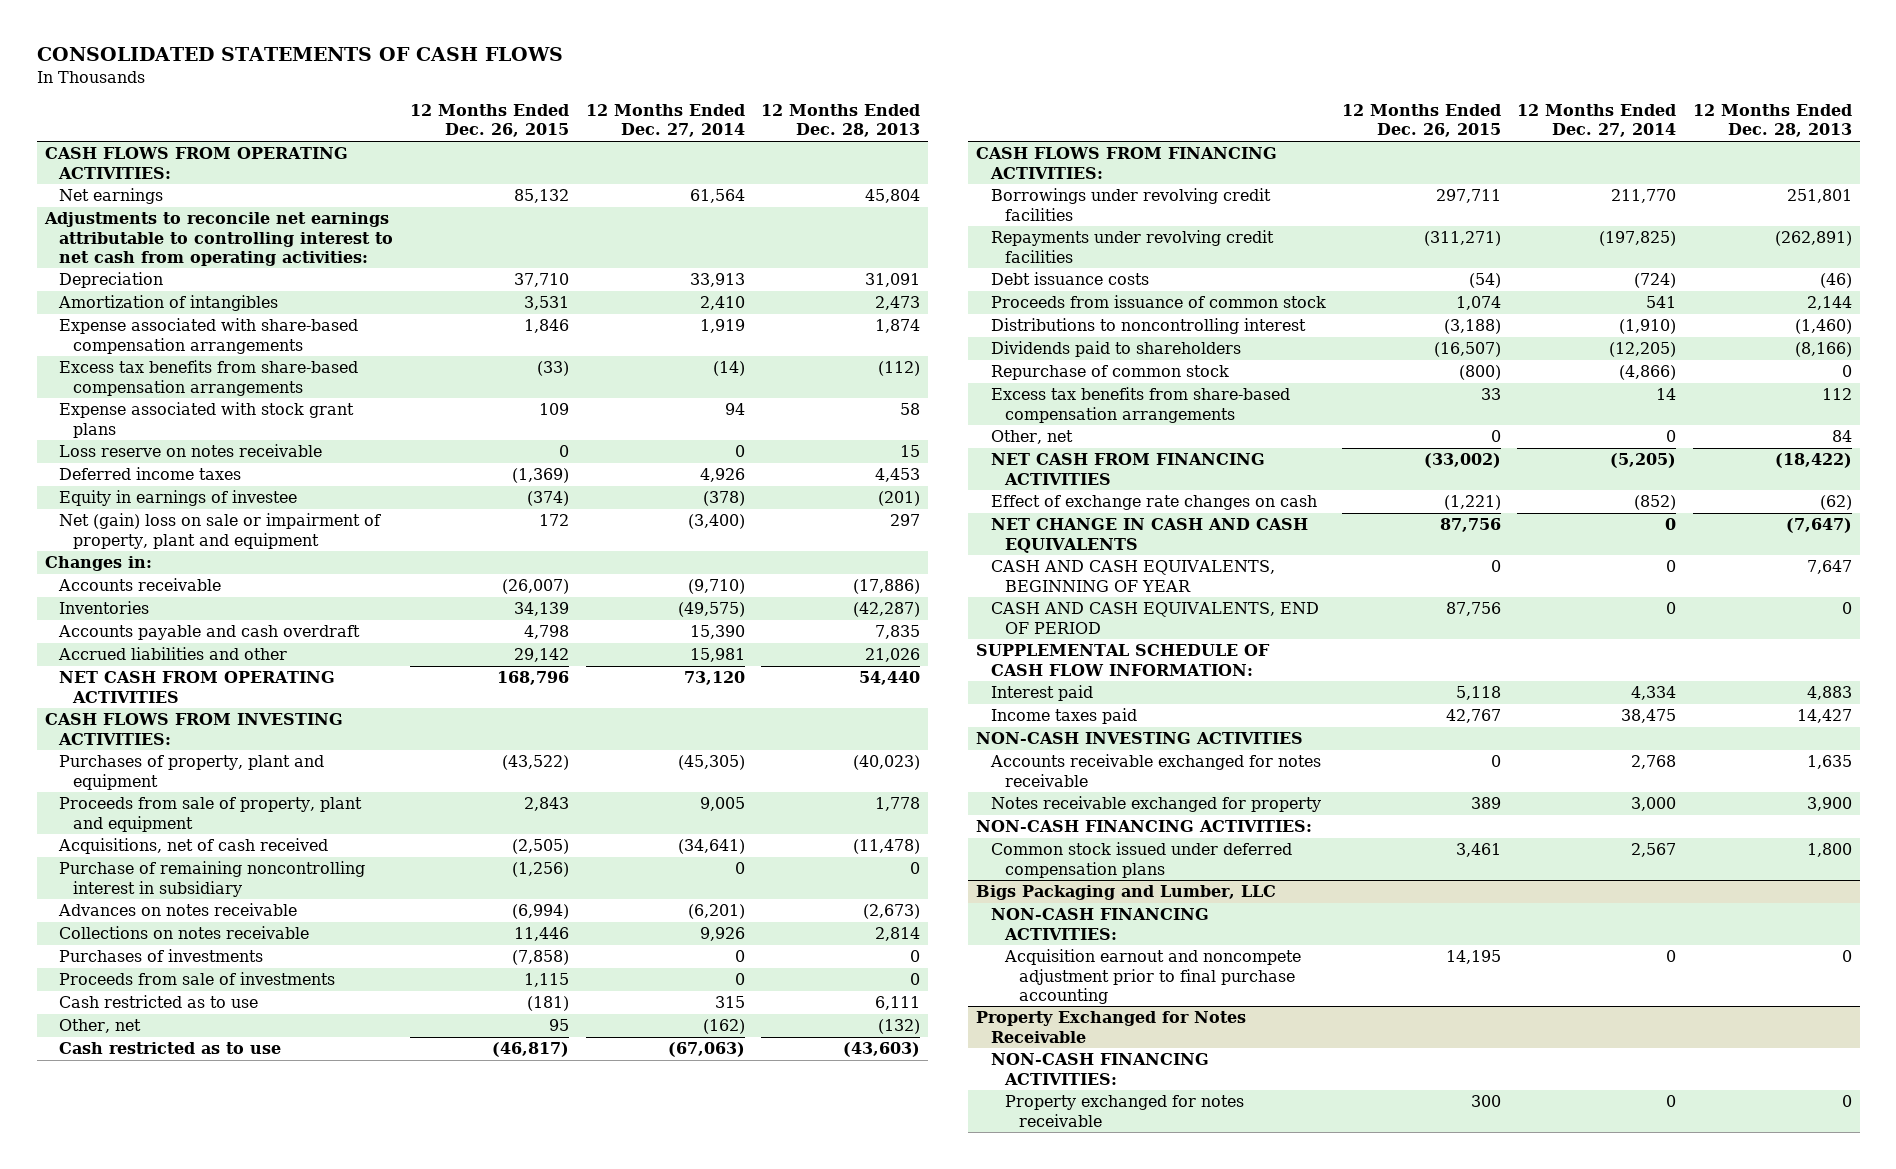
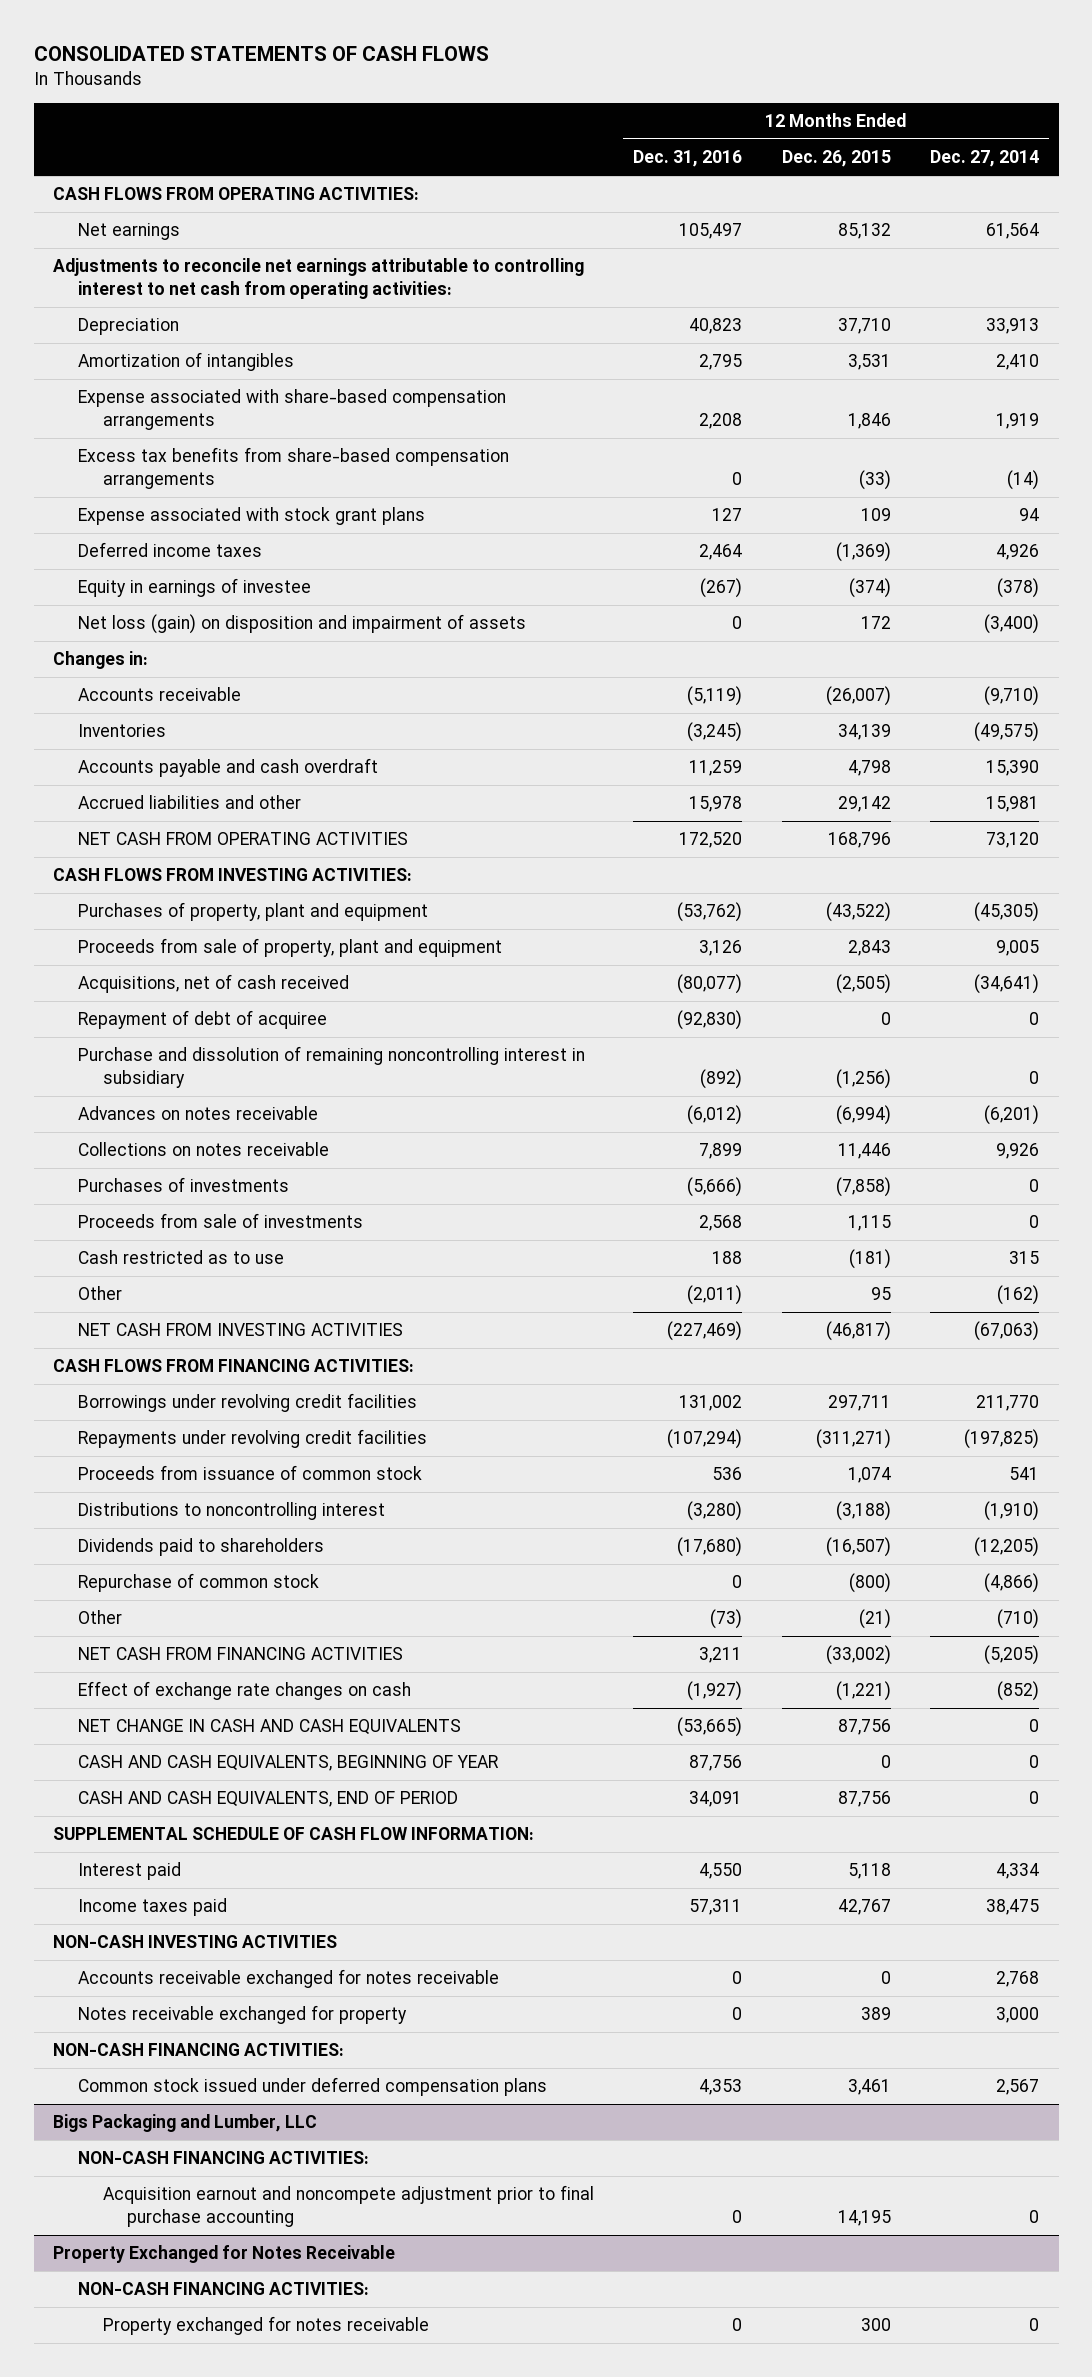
[760,104,920,138] 12 Months Ended Dec. 28, 2013 -> none
none -> [633,150,743,168] Dec. 31, 2016
[58,444,322,458] Loss reserve on notes receivable -> none
[58,513,381,549] Net (gain) loss on sale or impairment of property, plant and equipment -> [78,614,527,635] Net loss (gain) on disposition and impairment of assets
none -> [78,1010,328,1030] Repayment of debt of acquiree
[58,861,365,897] Purchase of remaining noncontrolling interest in subsidiary -> [78,1046,586,1089] Purchase and dissolution of remaining noncontrolling interest in subsidiary
[58,1019,141,1034] Other, net -> [78,1286,123,1301] Other
[58,1042,281,1055] Cash restricted as to use -> [78,1323,404,1337] NET CASH FROM INVESTING ACTIVITIES
[990,272,1149,286] Debt issuance costs -> none
[990,387,1290,423] Excess tax benefits from share-based compensation arrangements -> none
[990,430,1073,445] Other, net -> [78,1610,123,1625] Other
[1490,430,1501,443] 0 -> [858,1609,891,1630] (21)
[1666,430,1677,443] 0 -> [996,1609,1039,1630] (710)

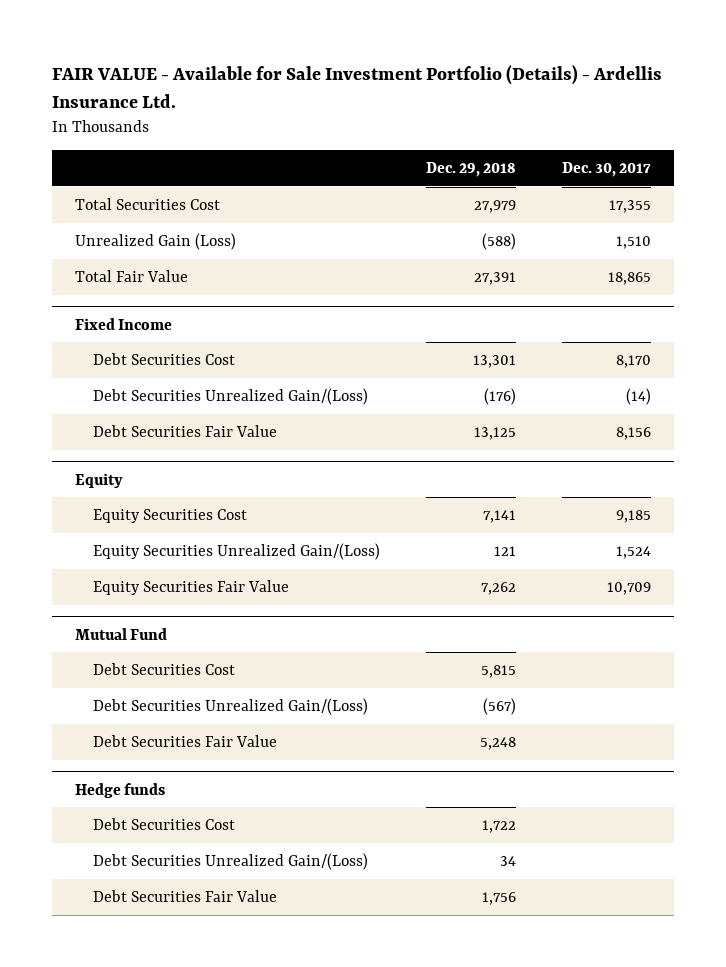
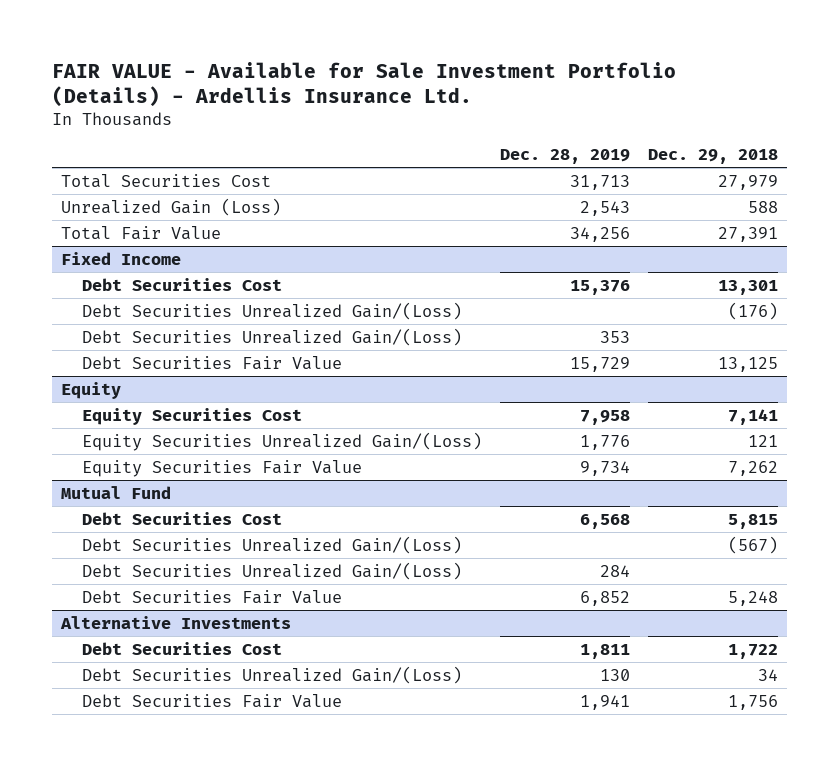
[562,161,652,177] Dec. 30, 2017 -> none
none -> [500,149,631,165] Dec. 28, 2019
[481,233,516,251] (588) -> [748,200,779,213] 588
none -> [82,327,463,346] Debt Securities Unrealized Gain/(Loss)
none -> [82,561,463,580] Debt Securities Unrealized Gain/(Loss)
[75,782,166,798] Hedge funds -> [60,615,292,629] Alternative Investments

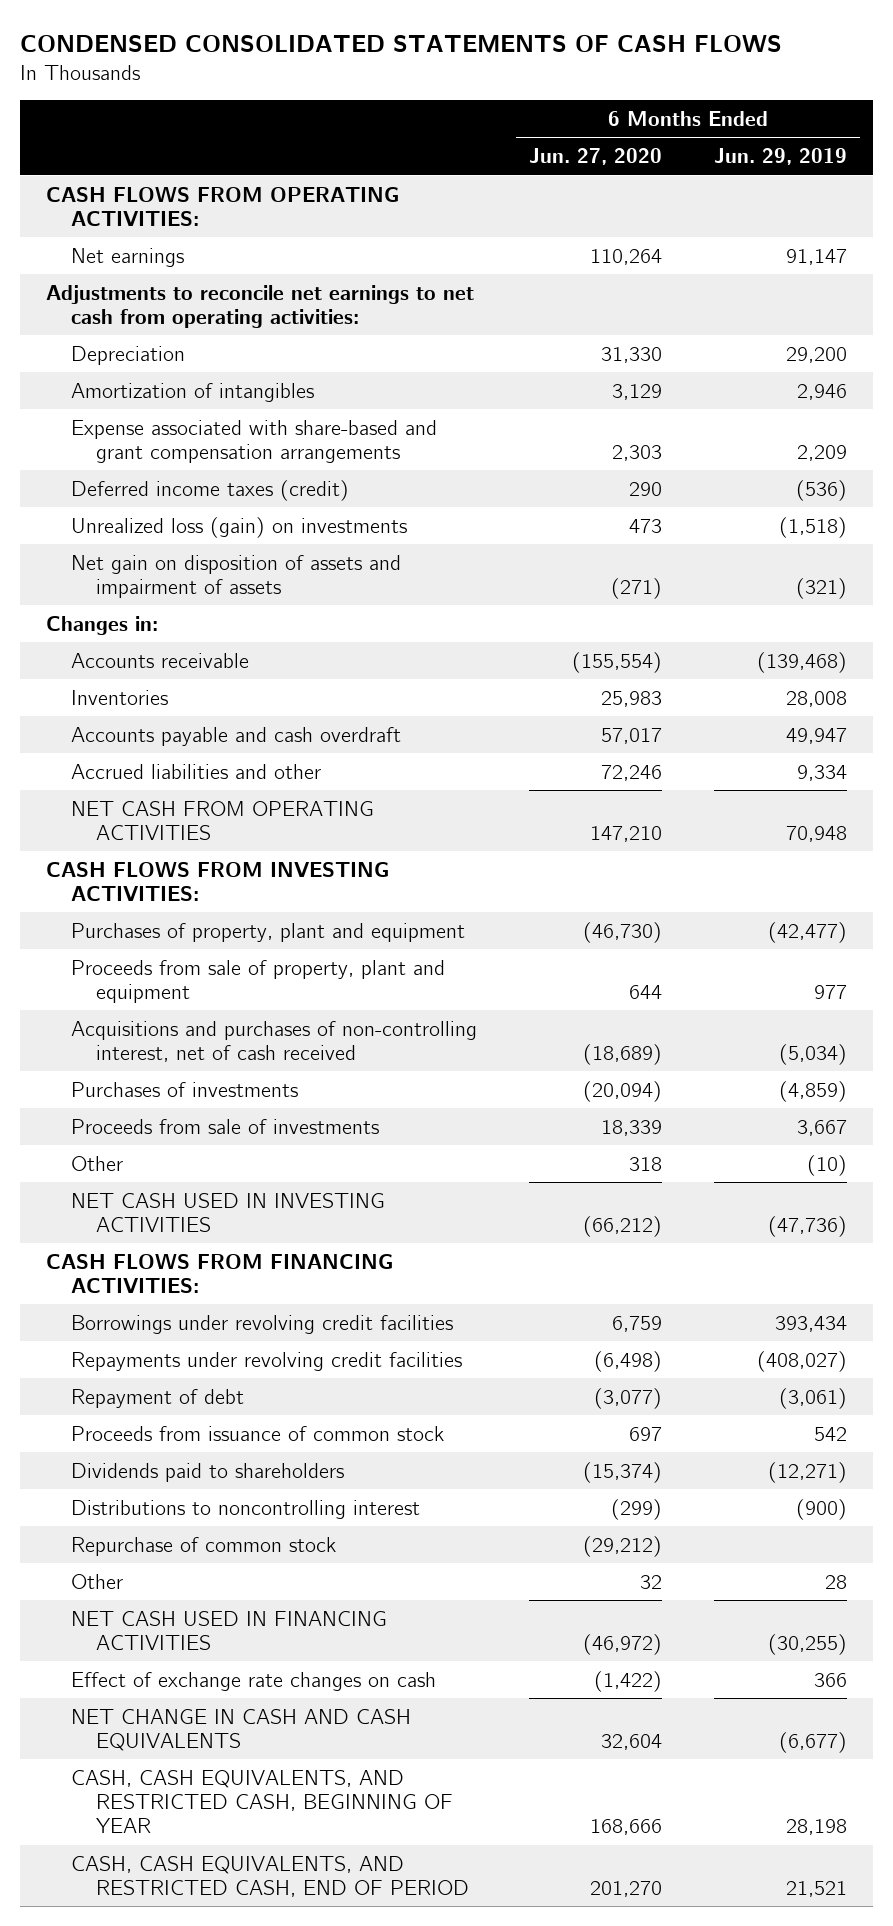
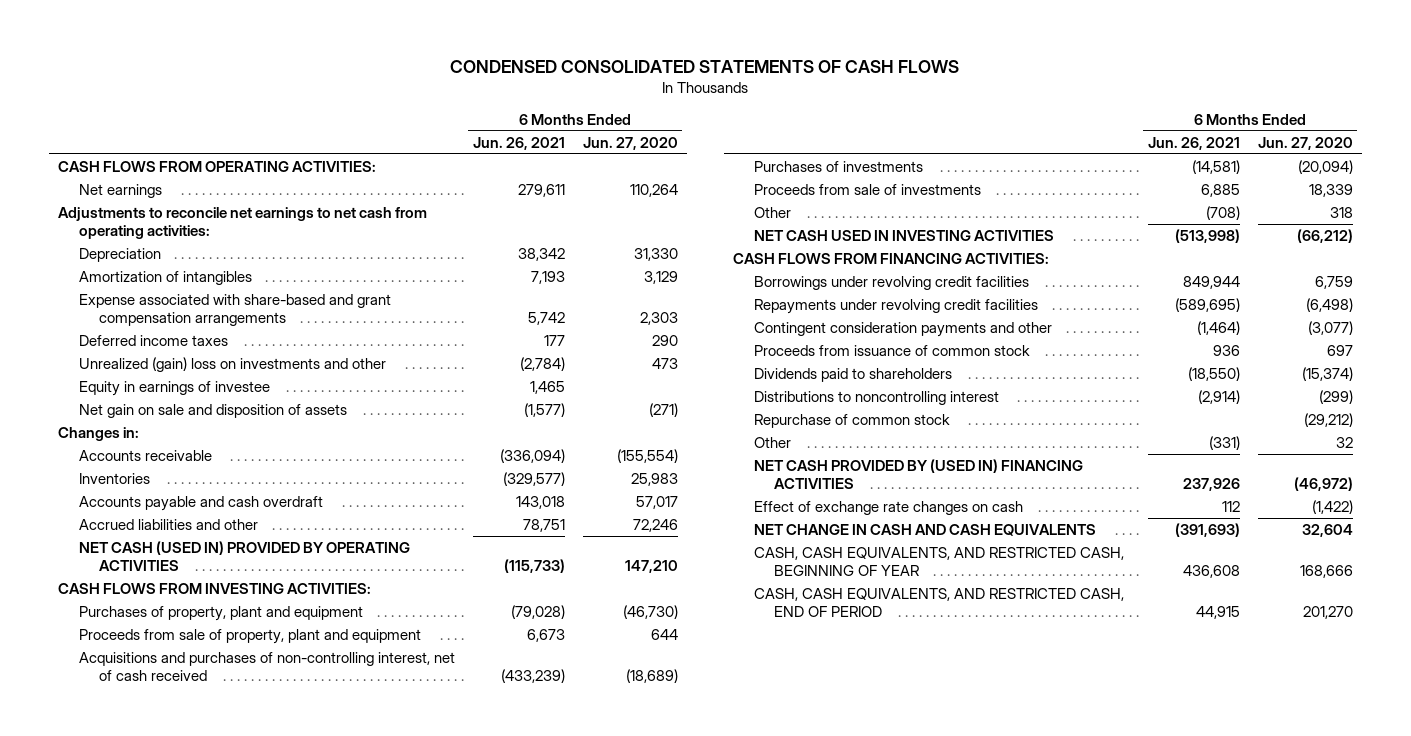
[714,148,848,166] Jun. 29, 2019 -> none
none -> [472,136,565,150] Jun. 26, 2021
[71,479,350,501] Deferred income taxes (credit) -> [78,334,228,346] Deferred income taxes
[71,516,408,538] Unrealized loss (gain) on investments -> [78,356,386,372] Unrealized (gain) loss on investments and other
none -> [78,380,270,396] Equity in earnings of investee
[71,554,402,598] Net gain on disposition of assets and impairment of assets -> [78,403,347,418] Net gain on sale and disposition of assets
[71,800,375,840] NET CASH FROM OPERATING ACTIVITIES -> [78,540,410,571] NET CASH (USED IN) PROVIDED BY OPERATING ACTIVITIES
[71,1388,245,1408] Repayment of debt -> [753,321,1052,337] Contingent consideration payments and other
[71,1610,388,1650] NET CASH USED IN FINANCING ACTIVITIES -> [753,458,1083,489] NET CASH PROVIDED BY (USED IN) FINANCING ACTIVITIES

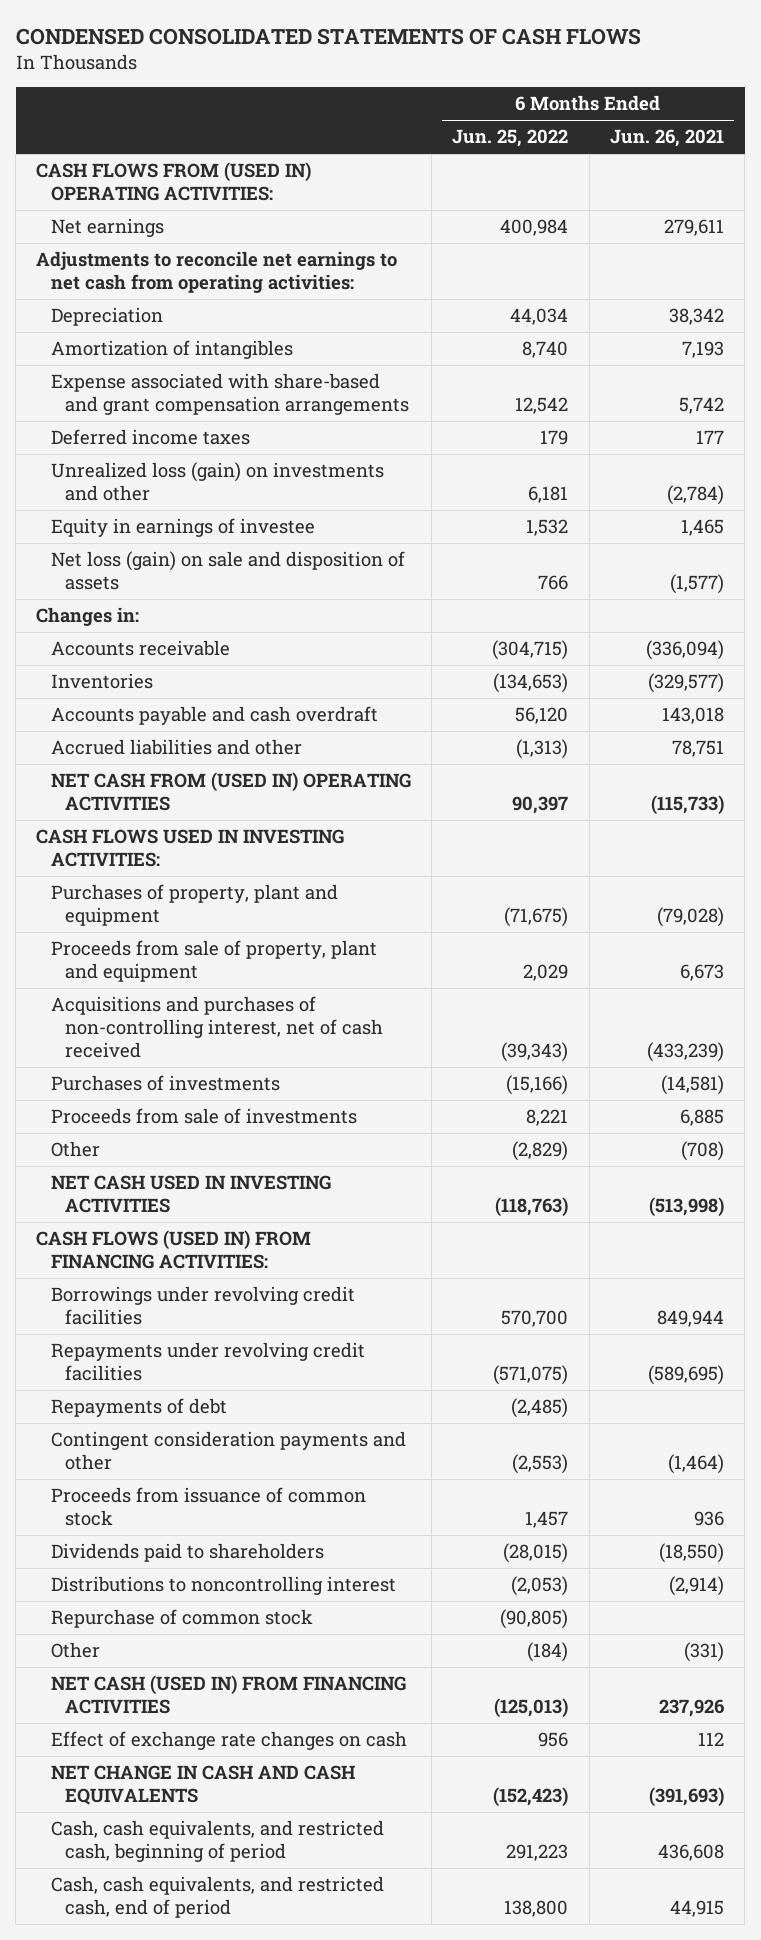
[582,136,678,150] Jun. 27, 2020 -> none
none -> [452,129,569,148] Jun. 25, 2022
[58,160,377,172] CASH FLOWS FROM OPERATING ACTIVITIES: -> [36,162,312,201] CASH FLOWS FROM (USED IN) OPERATING ACTIVITIES:
[78,356,386,372] Unrealized (gain) loss on investments and other -> [50,462,384,501] Unrealized loss (gain) on investments and other
[78,403,347,418] Net gain on sale and disposition of assets -> [50,551,405,590] Net loss (gain) on sale and disposition of assets
[78,540,410,571] NET CASH (USED IN) PROVIDED BY OPERATING ACTIVITIES -> [50,772,411,811] NET CASH FROM (USED IN) OPERATING ACTIVITIES
[58,582,372,594] CASH FLOWS FROM INVESTING ACTIVITIES: -> [36,829,345,867] CASH FLOWS USED IN INVESTING ACTIVITIES:
[733,252,1050,264] CASH FLOWS FROM FINANCING ACTIVITIES: -> [36,1230,312,1269] CASH FLOWS (USED IN) FROM FINANCING ACTIVITIES:
none -> [50,1398,227,1418] Repayments of debt
[753,458,1083,489] NET CASH PROVIDED BY (USED IN) FINANCING ACTIVITIES -> [50,1675,406,1714] NET CASH (USED IN) FROM FINANCING ACTIVITIES
[753,546,1124,576] CASH, CASH EQUIVALENTS, AND RESTRICTED CASH, BEGINNING OF YEAR -> [50,1820,384,1862] Cash, cash equivalents, and restricted cash, beginning of period
[753,587,1124,617] CASH, CASH EQUIVALENTS, AND RESTRICTED CASH, END OF PERIOD -> [50,1876,384,1918] Cash, cash equivalents, and restricted cash, end of period

